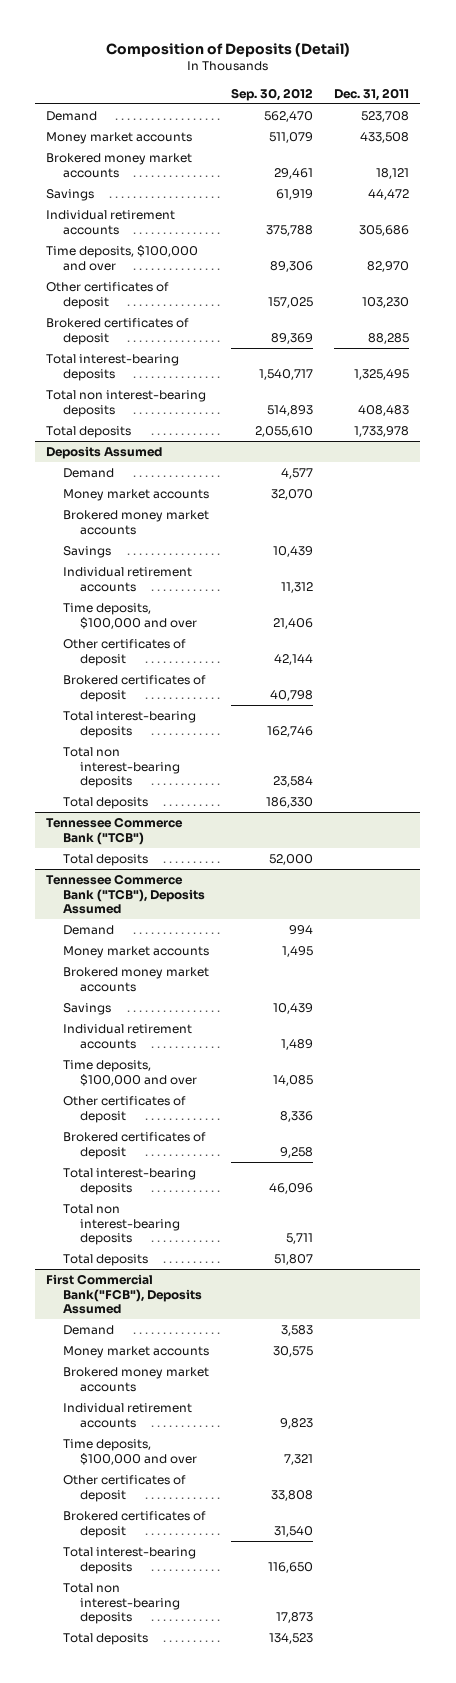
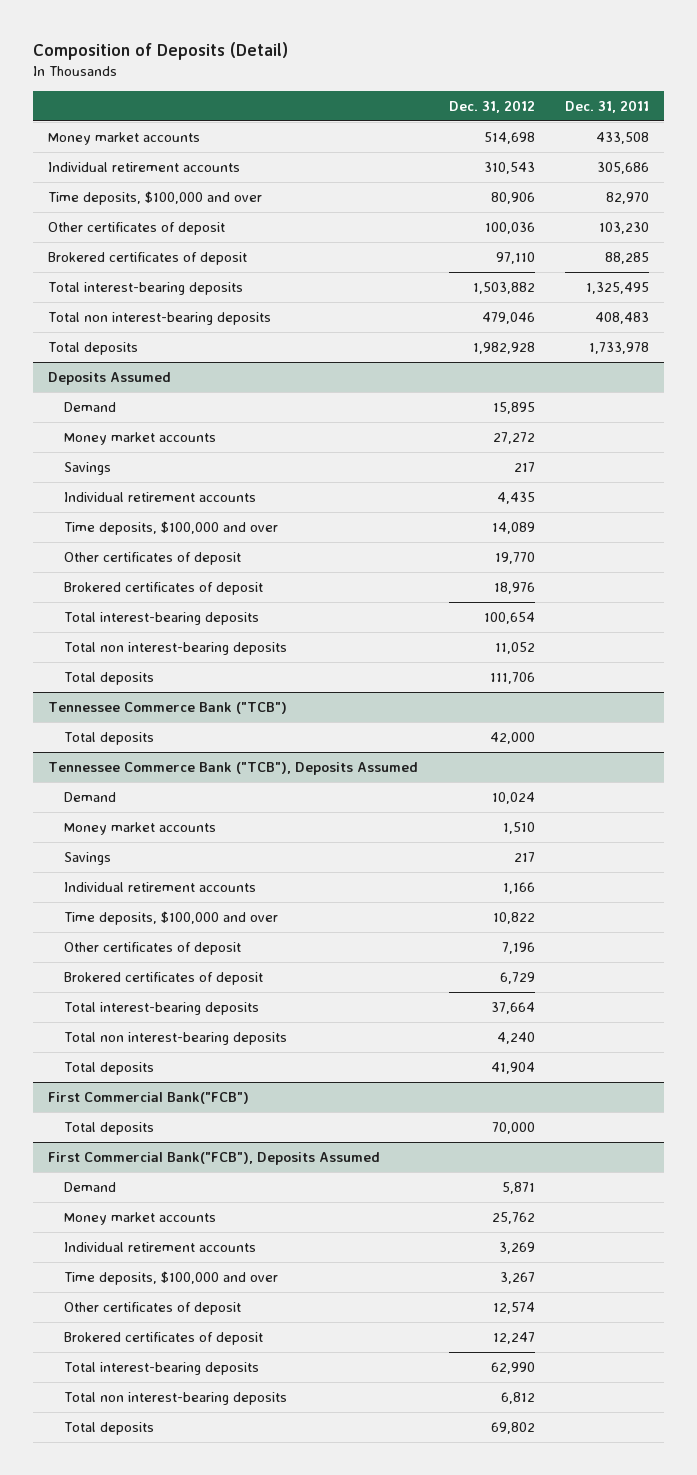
[230,87,313,101] Sep. 30, 2012 -> none
none -> [448,99,535,113] Dec. 31, 2012
[46,111,98,122] Demand -> none
[46,153,193,178] Brokered money market accounts -> none
[46,189,95,202] Savings -> none
[63,510,210,535] Brokered money market accounts -> none
[63,967,210,992] Brokered money market accounts -> none
none -> [48,1091,250,1104] First Commercial Bank("FCB")
none -> [64,1121,155,1135] Total deposits
[63,1367,210,1392] Brokered money market accounts -> none

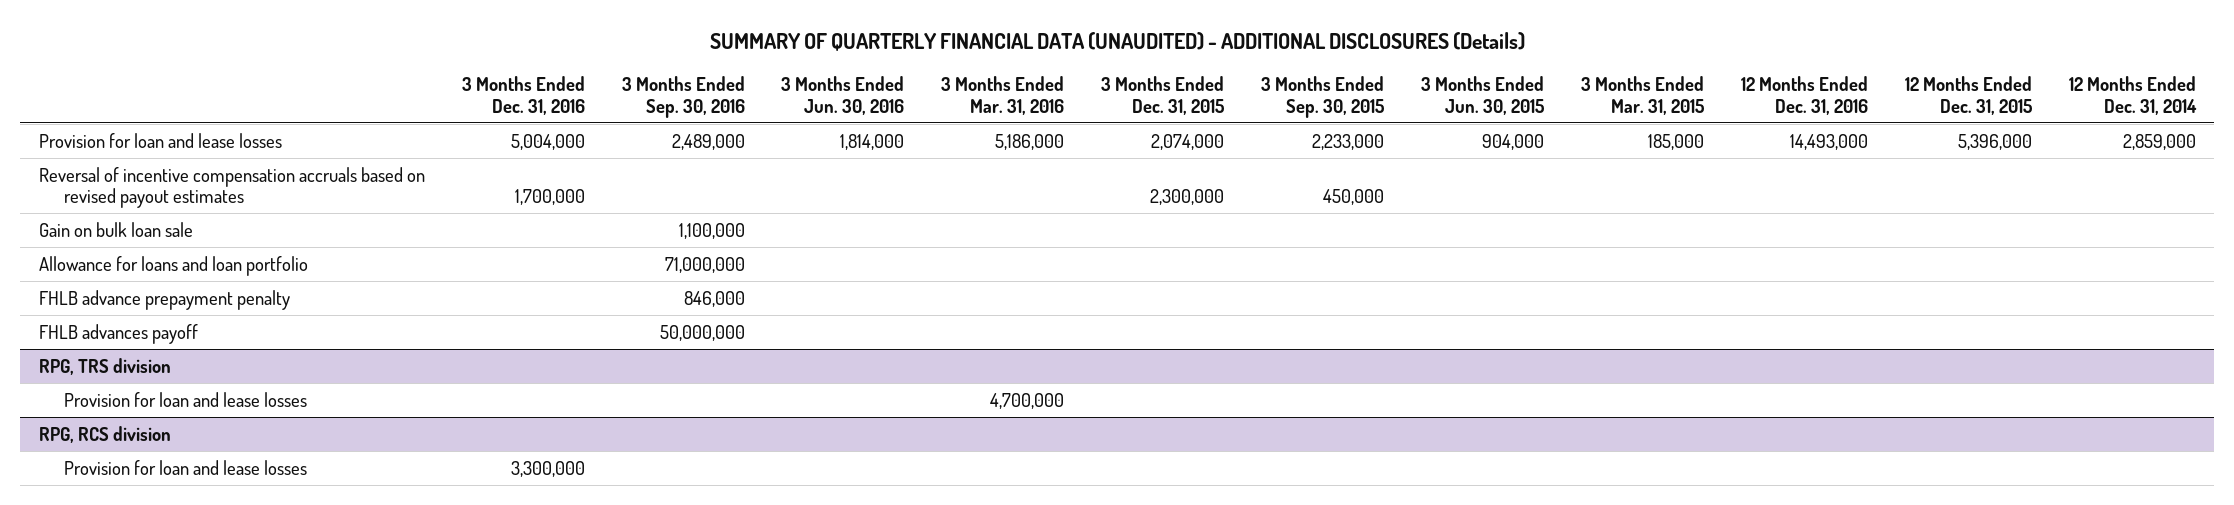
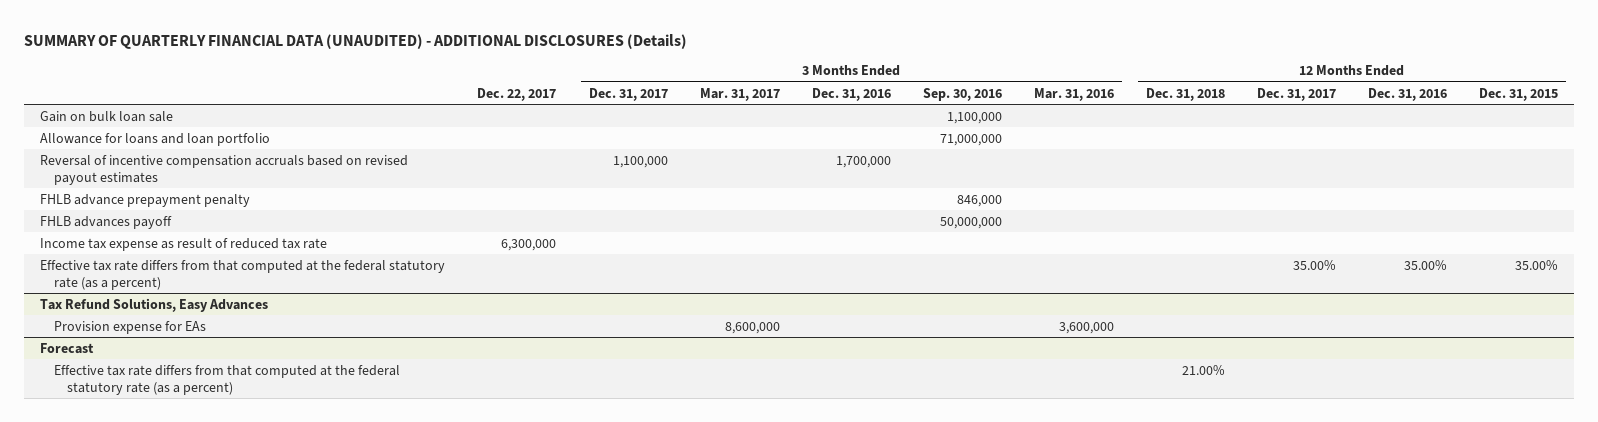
[781,76,905,115] 3 Months Ended Jun. 30, 2016 -> none
[1101,76,1225,115] 3 Months Ended Dec. 31, 2015 -> none
[1261,76,1385,118] 3 Months Ended Sep. 30, 2015 -> none
[1421,76,1545,115] 3 Months Ended Jun. 30, 2015 -> none
[1580,76,1704,115] 3 Months Ended Mar. 31, 2015 -> none
[2068,76,2197,115] 12 Months Ended Dec. 31, 2014 -> none
none -> [477,87,557,101] Dec. 22, 2017
none -> [588,87,668,101] Dec. 31, 2017
none -> [699,87,780,101] Mar. 31, 2017
none -> [1145,87,1225,101] Dec. 31, 2018
none -> [1256,87,1336,101] Dec. 31, 2017
[38,132,282,148] Provision for loan and lease losses -> none
[38,166,425,209] Reversal of incentive compensation accruals based on revised payout estimates -> [40,154,409,185] Reversal of incentive compensation accruals based on revised payout estimates
[38,357,171,375] RPG, TRS division -> none
[63,391,307,407] Provision for loan and lease losses -> none
[38,425,171,443] RPG, RCS division -> none
[63,459,307,475] Provision for loan and lease losses -> none
none -> [40,237,328,251] Income tax expense as result of reduced tax rate
none -> [40,259,446,290] Effective tax rate differs from that computed at the federal statutory rate (as a percent)
none -> [40,297,269,312] Tax Refund Solutions, Easy Advances
none -> [53,320,206,334] Provision expense for EAs
none -> [40,342,95,354] Forecast
none -> [53,364,400,395] Effective tax rate differs from that computed at the federal statutory rate (as a percent)

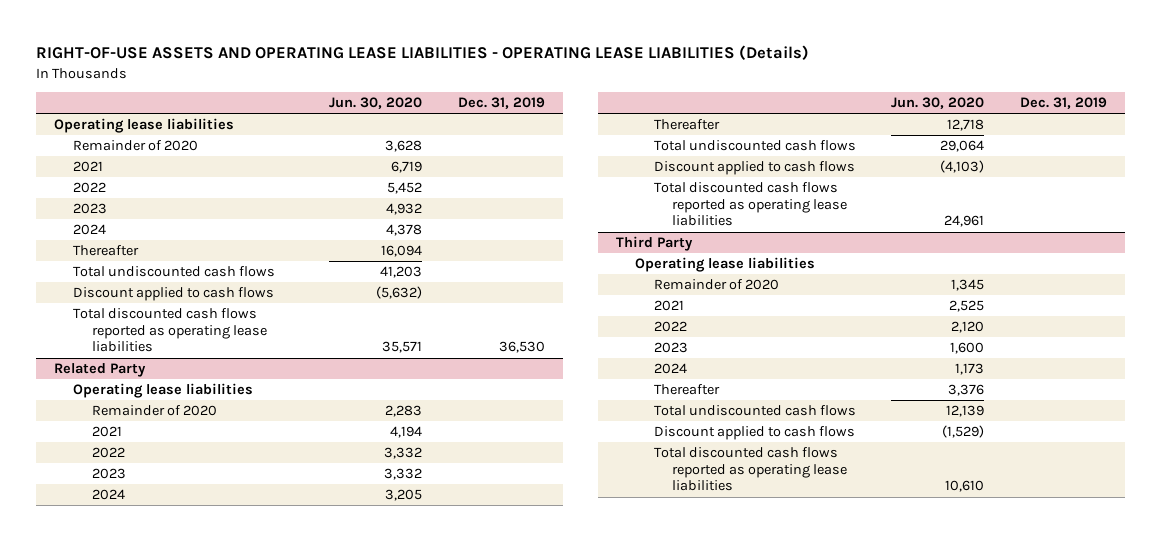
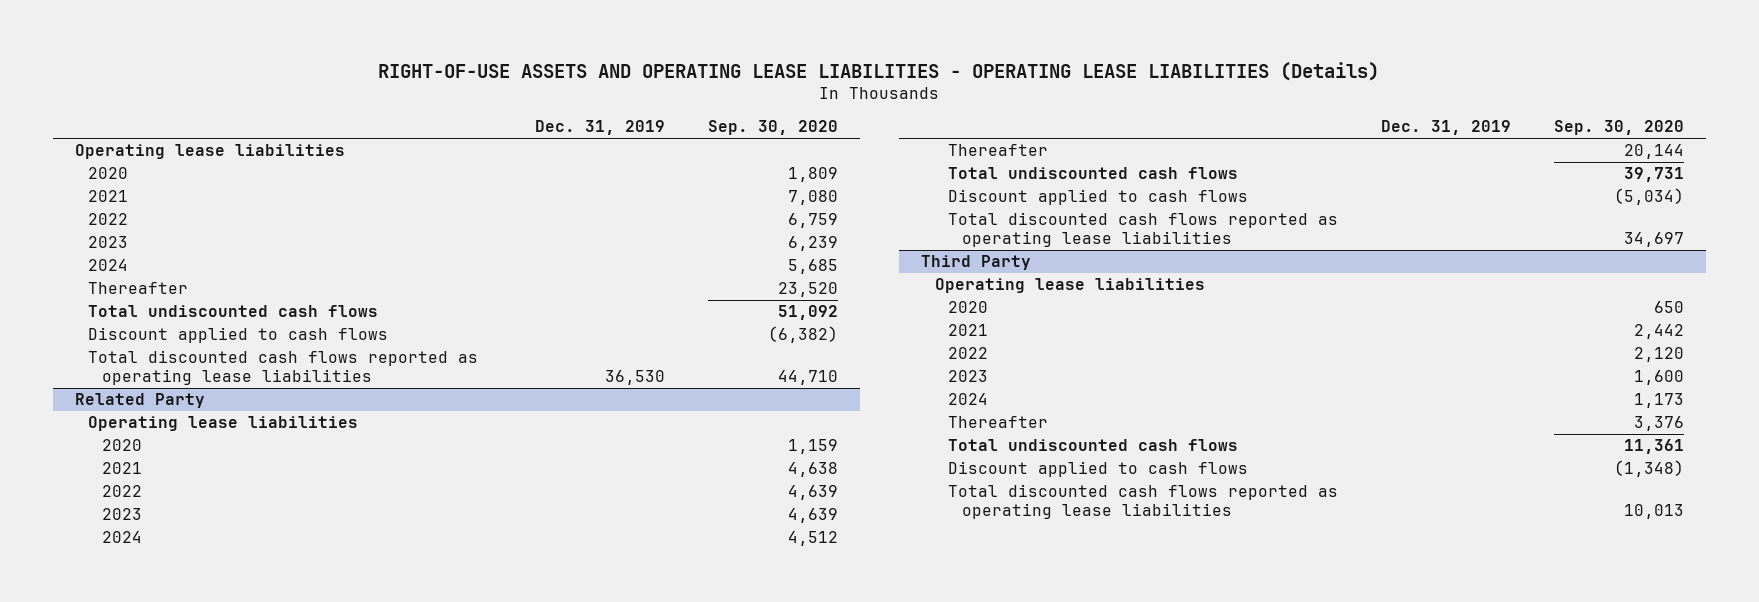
[329,97,423,110] Jun. 30, 2020 -> none
none -> [707,120,838,136] Sep. 30, 2020
[72,140,198,152] Remainder of 2020 -> [88,167,129,180] 2020
[91,405,217,417] Remainder of 2020 -> [101,439,142,452] 2020
[653,279,779,291] Remainder of 2020 -> [948,301,989,314] 2020

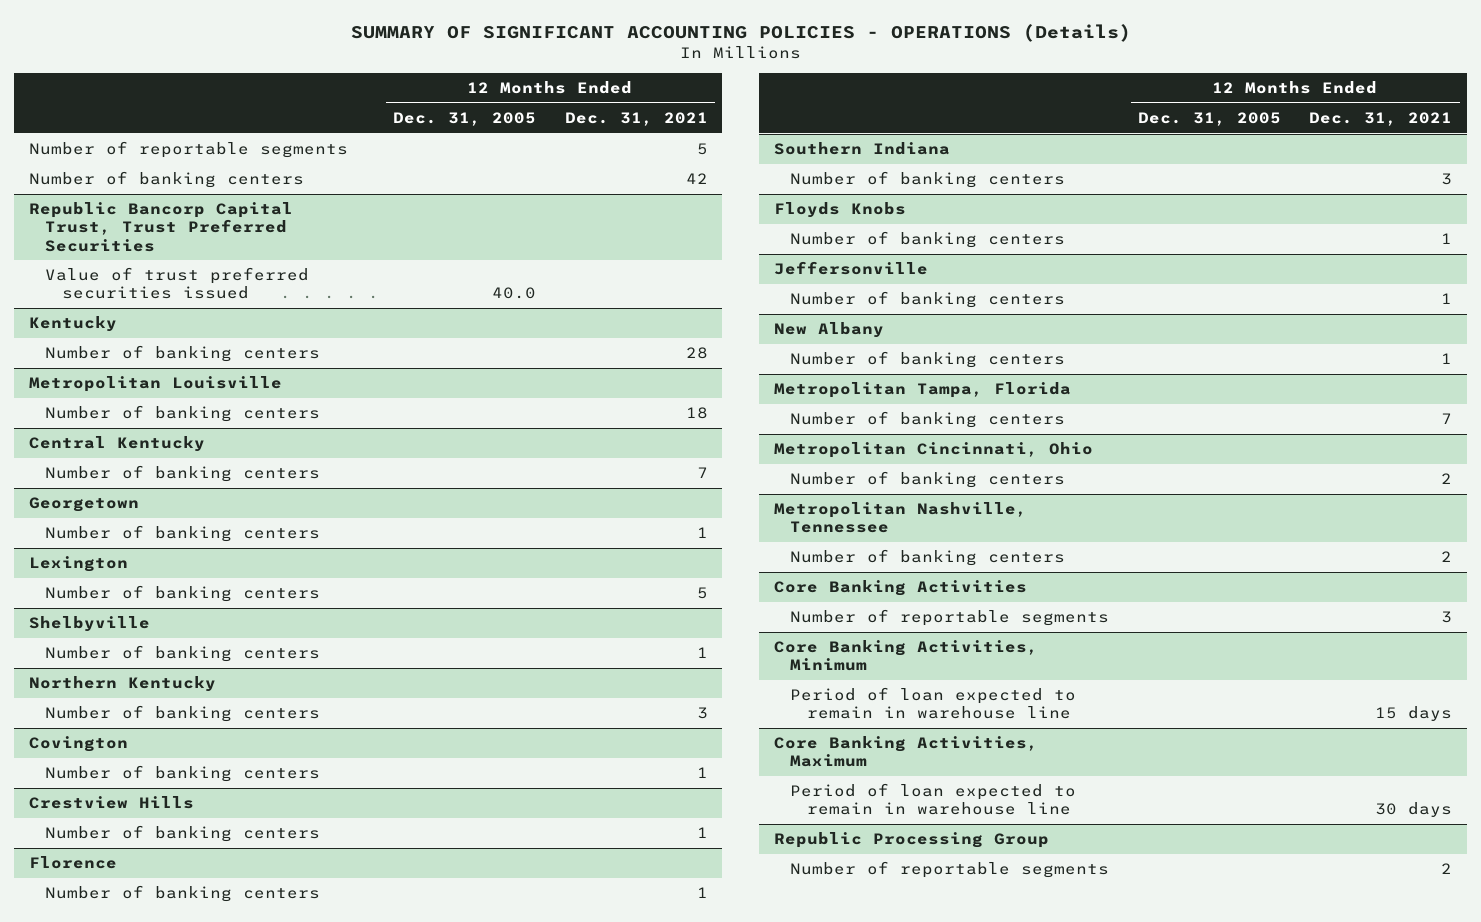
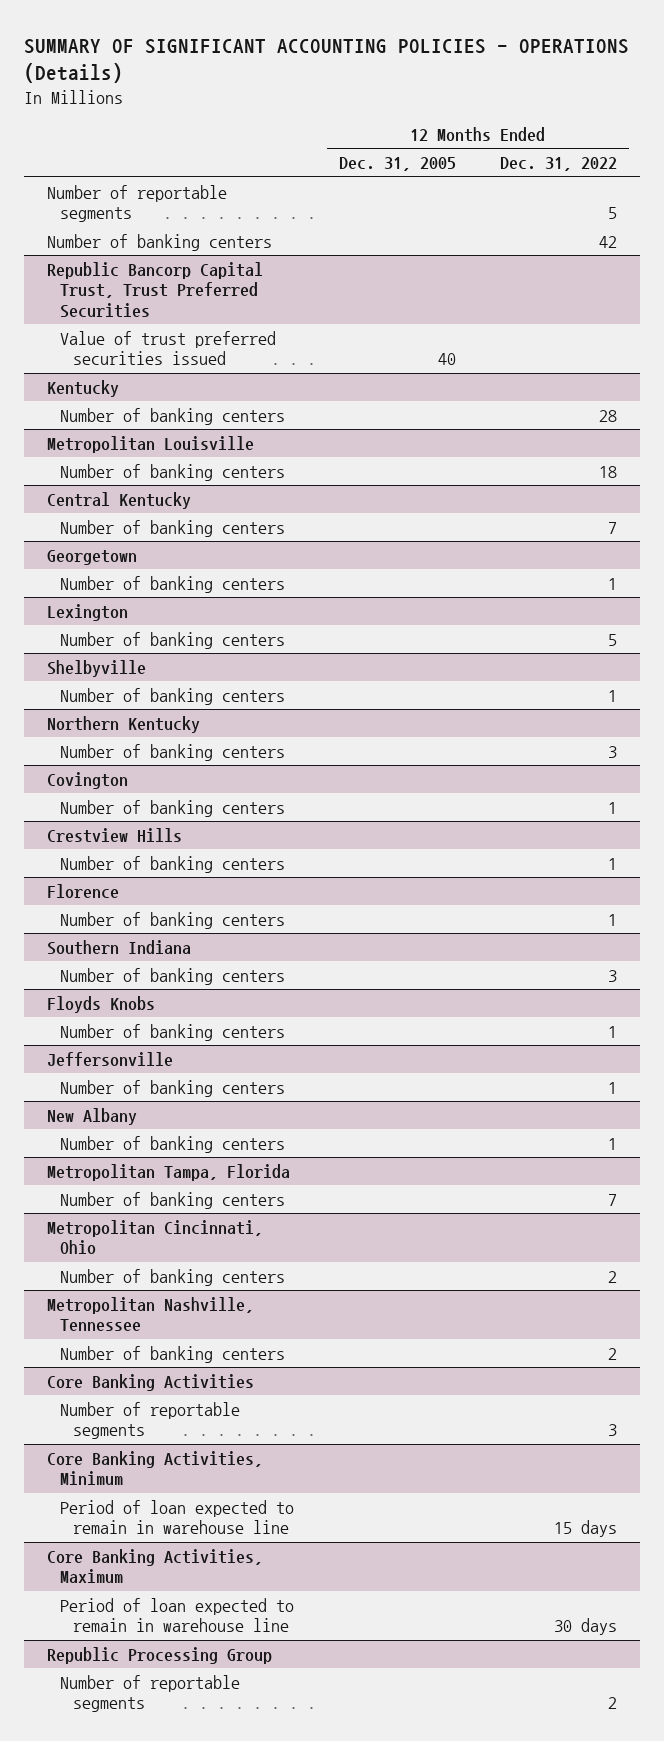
[564,111,708,126] Dec. 31, 2021 -> none
none -> [500,157,618,172] Dec. 31, 2022
[491,287,536,300] 40.0 -> [437,353,456,366] 40

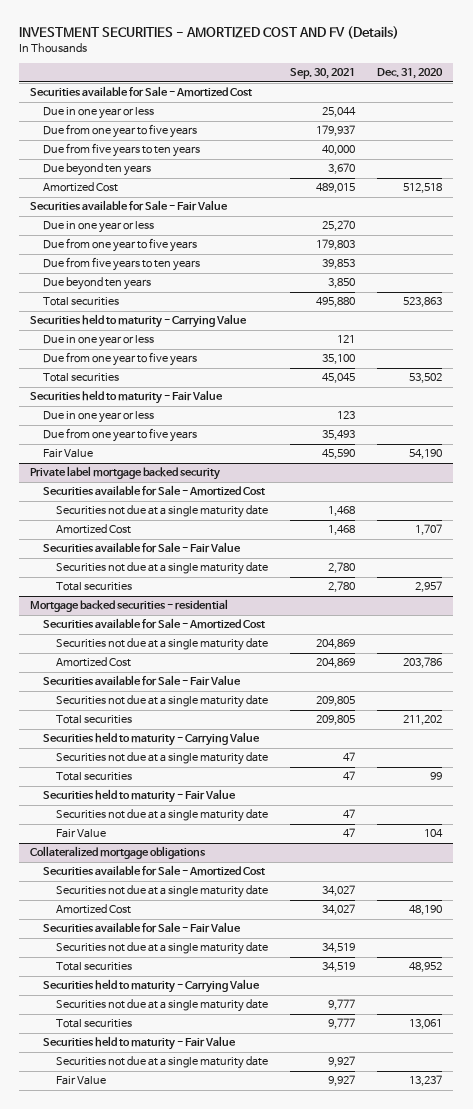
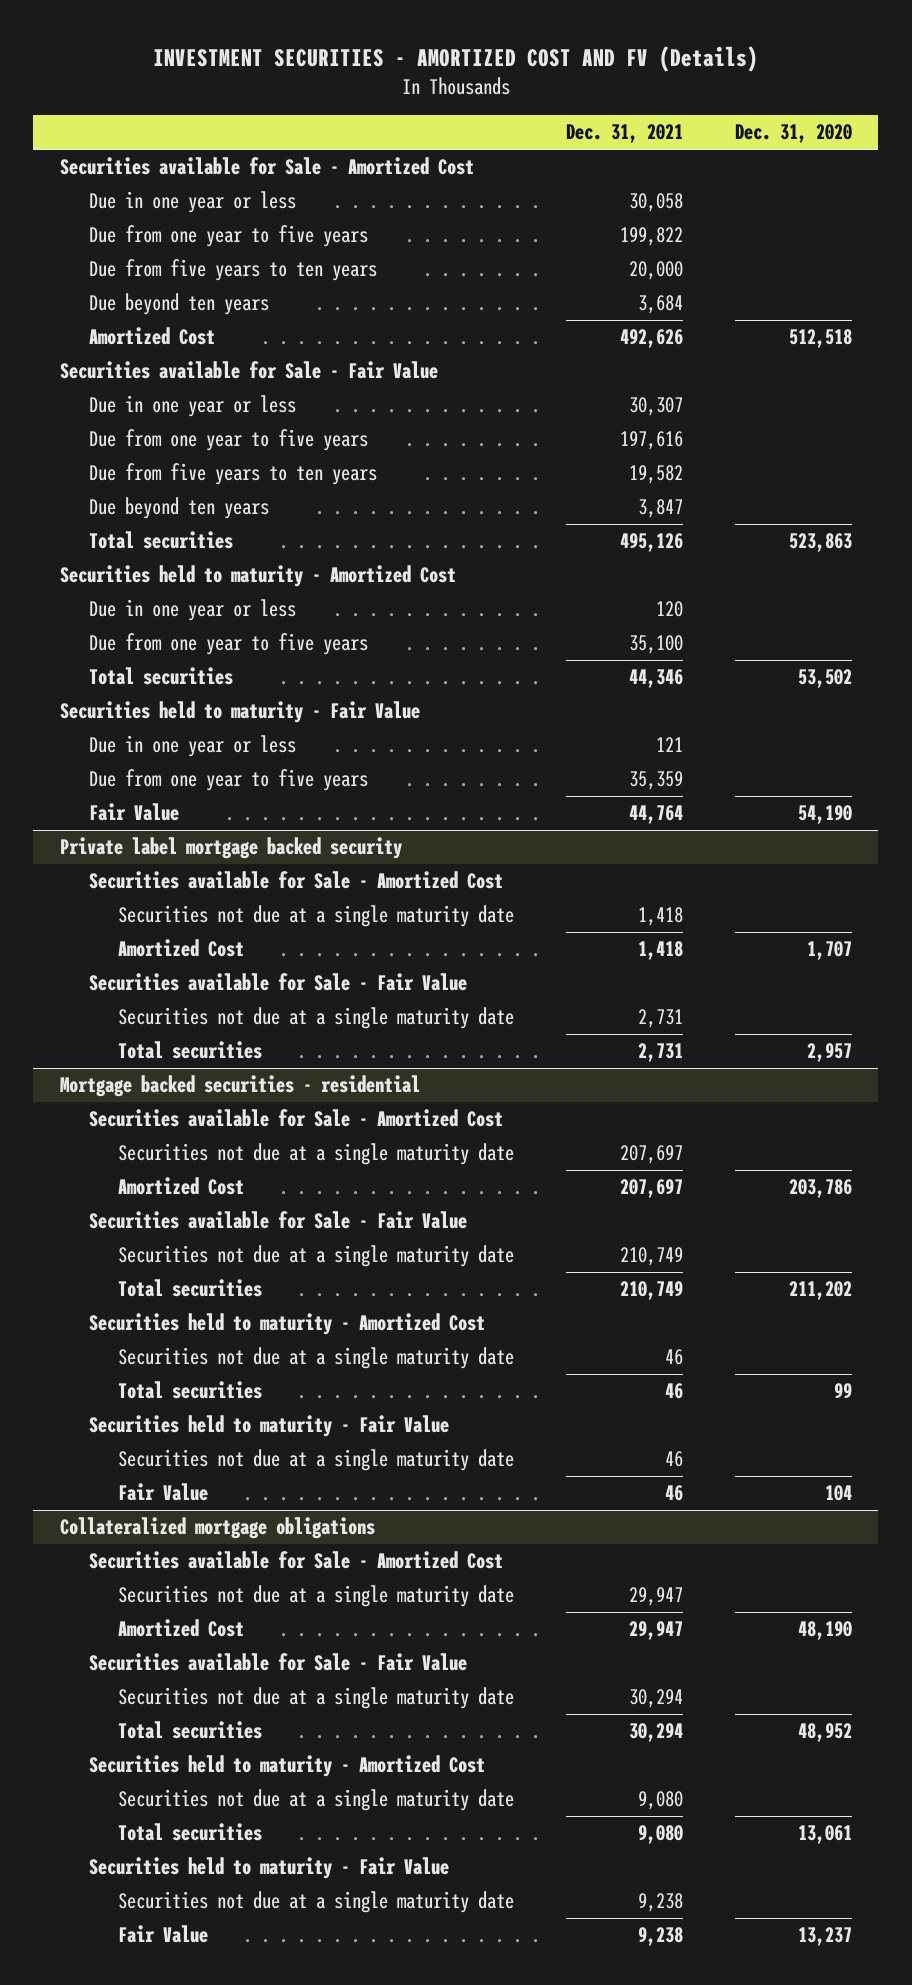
[290,68,356,80] Sep. 30, 2021 -> none
none -> [565,124,683,144] Dec. 31, 2021
[30,314,248,329] Securities held to maturity - Carrying Value -> [59,565,456,588] Securities held to maturity - Amortized Cost
[43,732,261,747] Securities held to maturity - Carrying Value -> [88,1313,485,1336] Securities held to maturity - Amortized Cost
[43,979,261,994] Securities held to maturity - Carrying Value -> [88,1755,485,1778] Securities held to maturity - Amortized Cost

